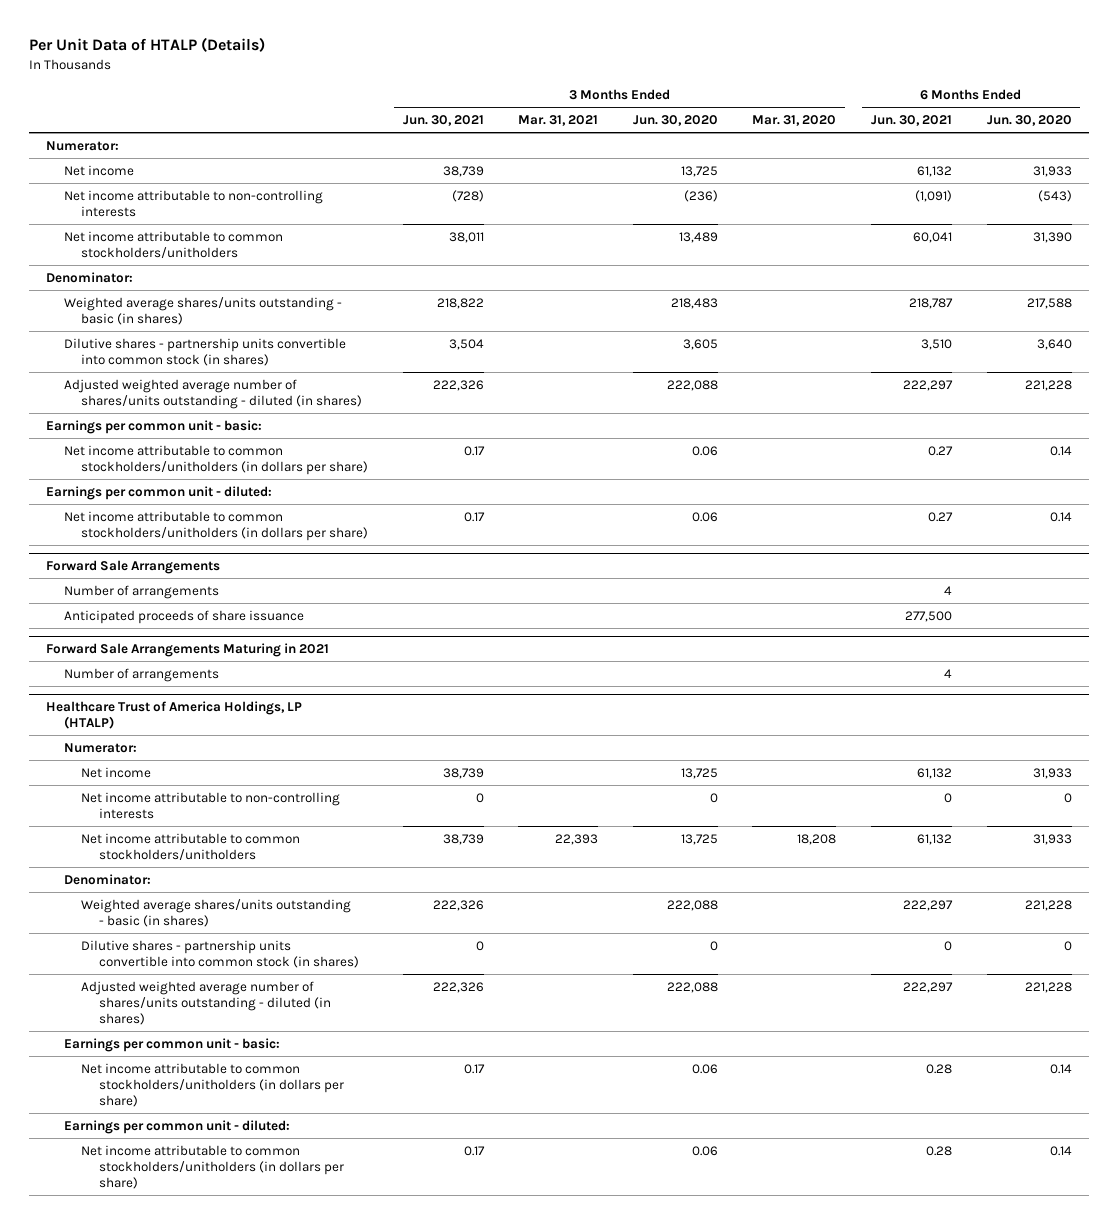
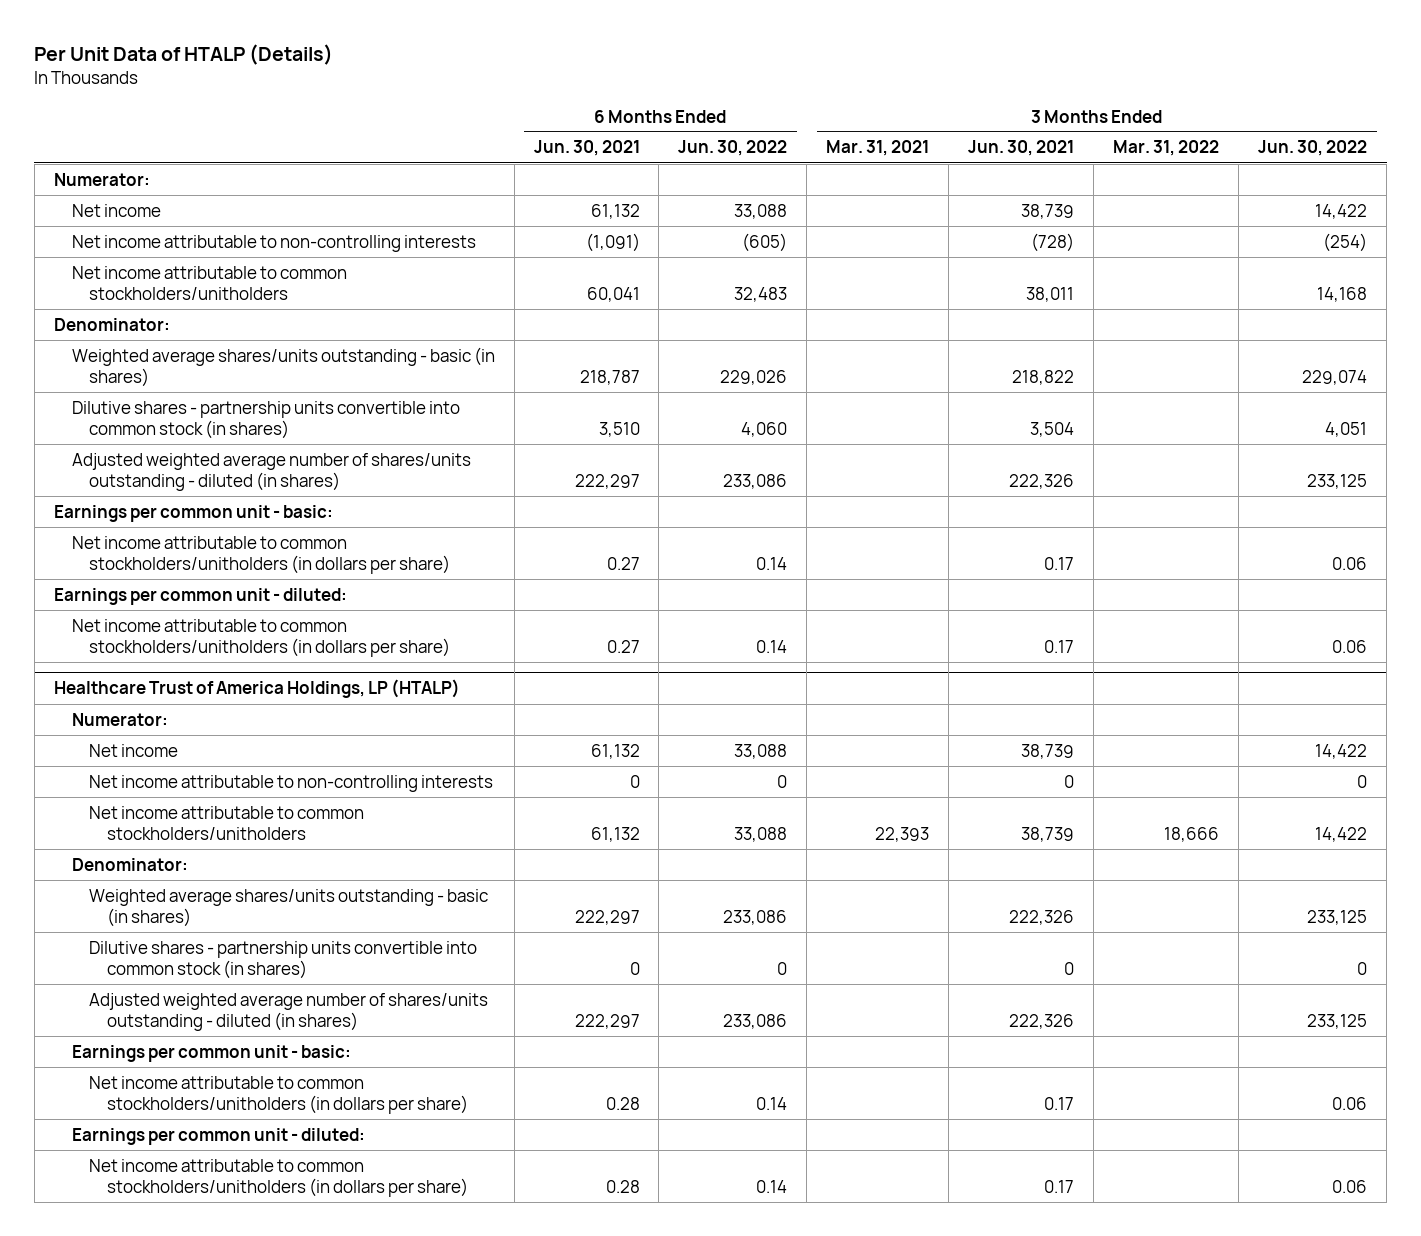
[632,115,718,127] Jun. 30, 2020 -> none
[752,115,837,127] Mar. 31, 2020 -> none
[986,115,1072,127] Jun. 30, 2020 -> none
none -> [678,140,788,157] Jun. 30, 2022
none -> [1113,140,1220,157] Mar. 31, 2022
none -> [1258,140,1368,157] Jun. 30, 2022
[45,559,220,574] Forward Sale Arrangements -> none
[63,584,219,599] Number of arrangements -> none
[63,609,304,624] Anticipated proceeds of share issuance -> none
[45,642,329,657] Forward Sale Arrangements Maturing in 2021 -> none
[63,667,219,682] Number of arrangements -> none

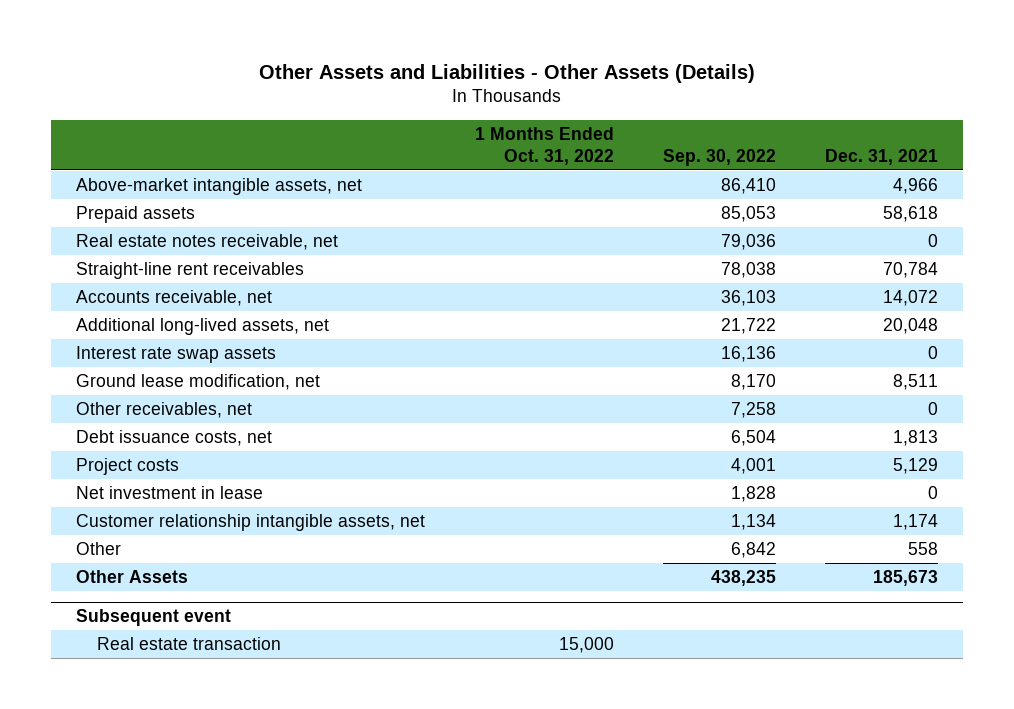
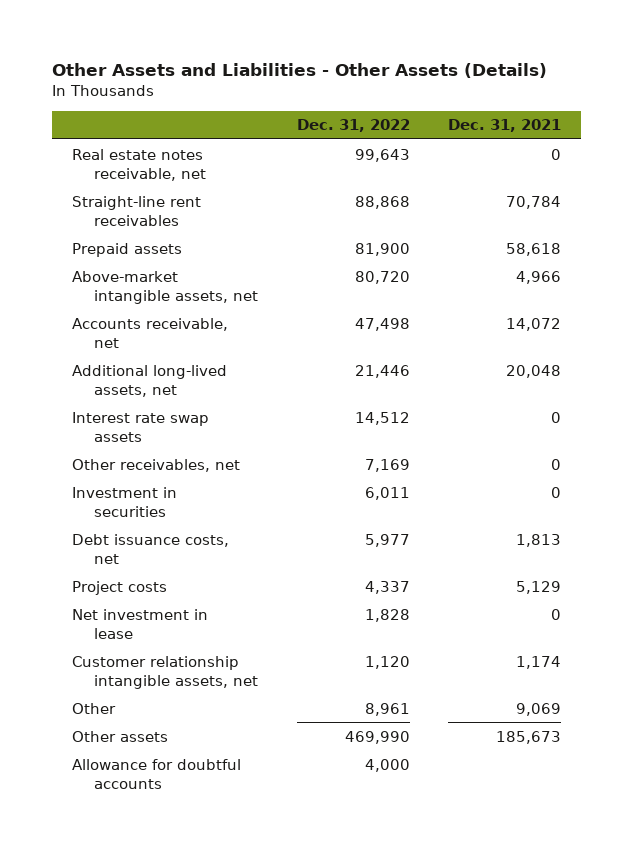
[474,126,614,166] 1 Months Ended Oct. 31, 2022 -> none
[662,149,776,167] Sep. 30, 2022 -> none
none -> [296,119,410,133] Dec. 31, 2022
[76,205,196,223] Prepaid assets -> [71,242,182,257] Prepaid assets
[76,177,363,195] Above-market intangible assets, net -> [71,270,259,304] Above-market intangible assets, net
[76,373,321,390] Ground lease modification, net -> none
none -> [71,486,177,517] Investment in securities
[76,609,232,627] Subsequent event -> none
[97,636,282,650] Real estate transaction -> none
[908,541,939,555] 558 -> [516,702,562,716] 9,069
[76,569,189,583] Other Assets -> [71,730,168,742] Other assets
none -> [71,758,241,789] Allowance for doubtful accounts

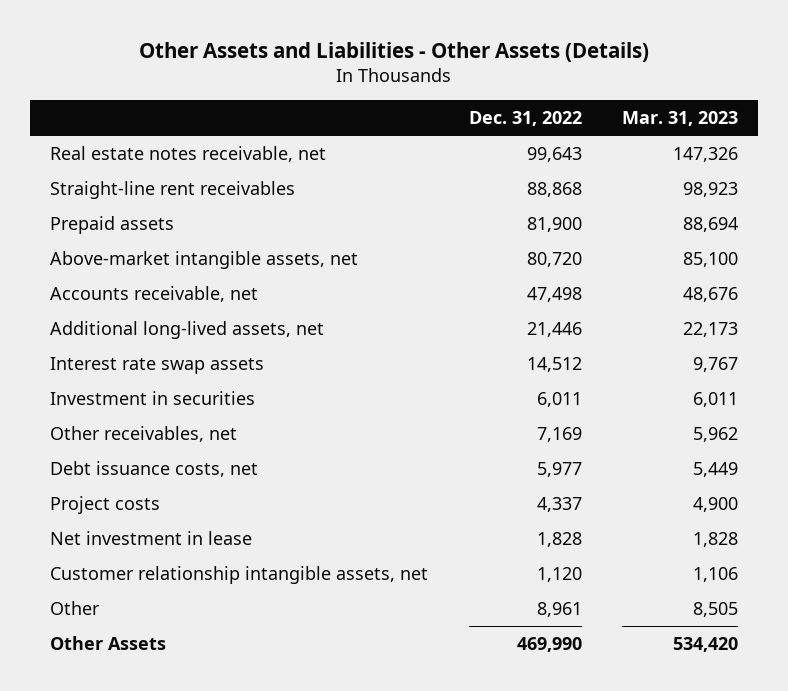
[448,119,562,133] Dec. 31, 2021 -> none
none -> [621,111,738,127] Mar. 31, 2023
[71,458,240,472] Other receivables, net -> [50,425,238,442] Other receivables, net
[71,758,241,789] Allowance for doubtful accounts -> none
[71,730,168,742] Other assets -> [50,635,167,650] Other Assets

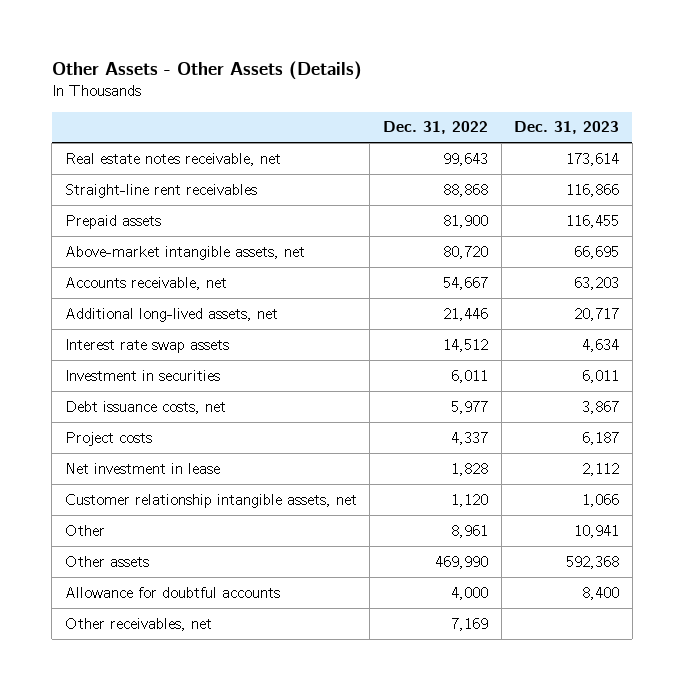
[139,42,650,63] Other Assets and Liabilities - Other Assets (Details) -> [51,61,362,81] Other Assets - Other Assets (Details)
[621,111,738,127] Mar. 31, 2023 -> none
none -> [514,121,620,135] Dec. 31, 2023
[526,286,582,302] 47,498 -> [442,276,488,290] 54,667
[50,635,167,650] Other Assets -> [64,555,149,567] Other assets
none -> [64,586,280,598] Allowance for doubtful accounts
[50,425,238,442] Other receivables, net -> [64,617,212,631] Other receivables, net

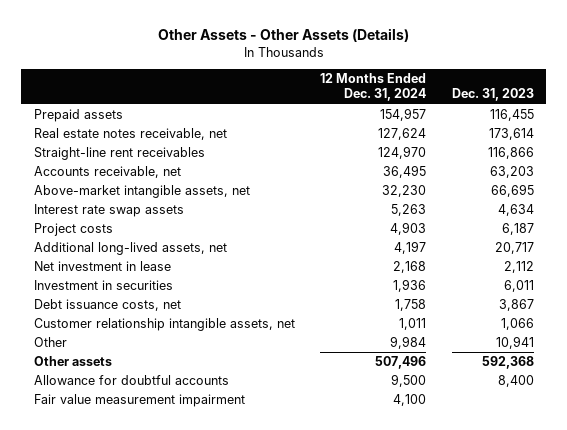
[382,121,488,135] Dec. 31, 2022 -> none
none -> [320,73,427,102] 12 Months Ended Dec. 31, 2024
[64,214,161,229] Prepaid assets -> [33,109,123,123] Prepaid assets
[64,245,305,260] Above-market intangible assets, net -> [33,185,250,199] Above-market intangible assets, net
[64,307,278,322] Additional long-lived assets, net -> [33,242,227,256] Additional long-lived assets, net
[64,369,220,381] Investment in securities -> [33,280,173,291] Investment in securities
[64,400,226,414] Debt issuance costs, net -> [33,299,181,312] Debt issuance costs, net
[64,617,212,631] Other receivables, net -> none
none -> [33,394,245,408] Fair value measurement impairment

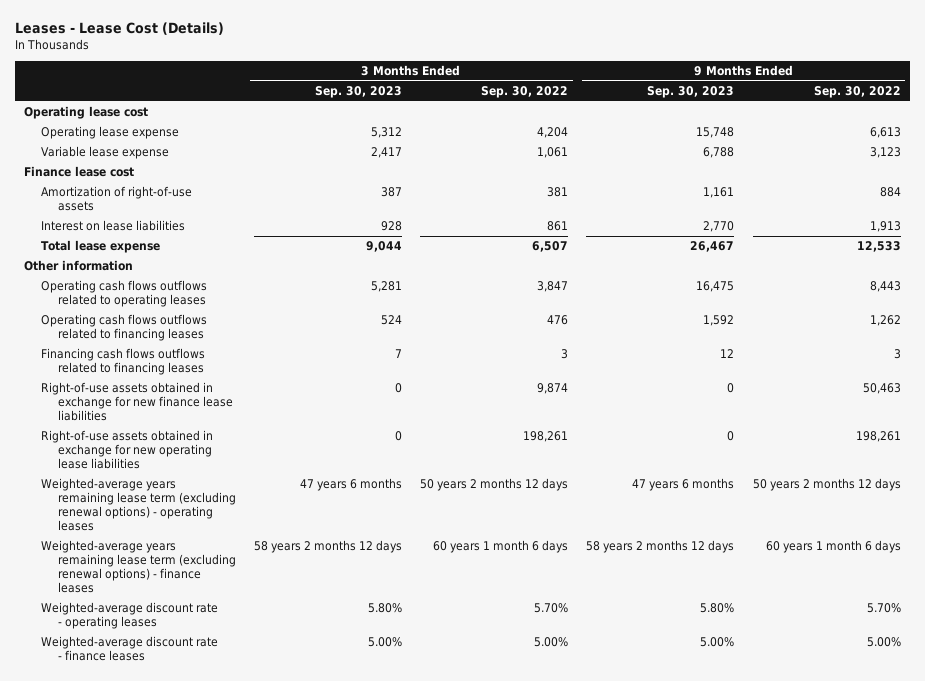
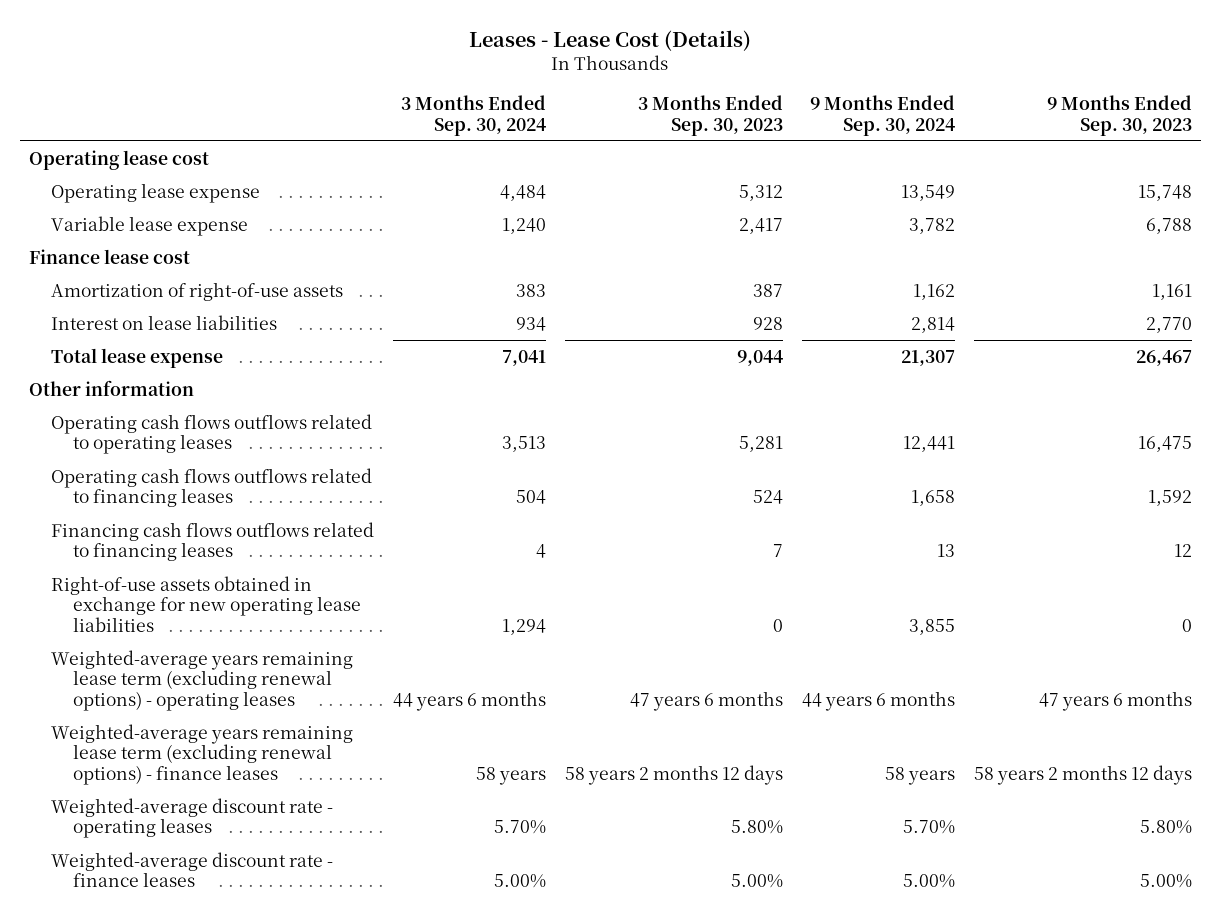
[481,85,569,98] Sep. 30, 2022 -> none
[813,85,901,98] Sep. 30, 2022 -> none
none -> [400,95,546,136] 3 Months Ended Sep. 30, 2024
none -> [809,95,955,136] 9 Months Ended Sep. 30, 2024
[41,382,234,422] Right-of-use assets obtained in exchange for new finance lease liabilities -> none

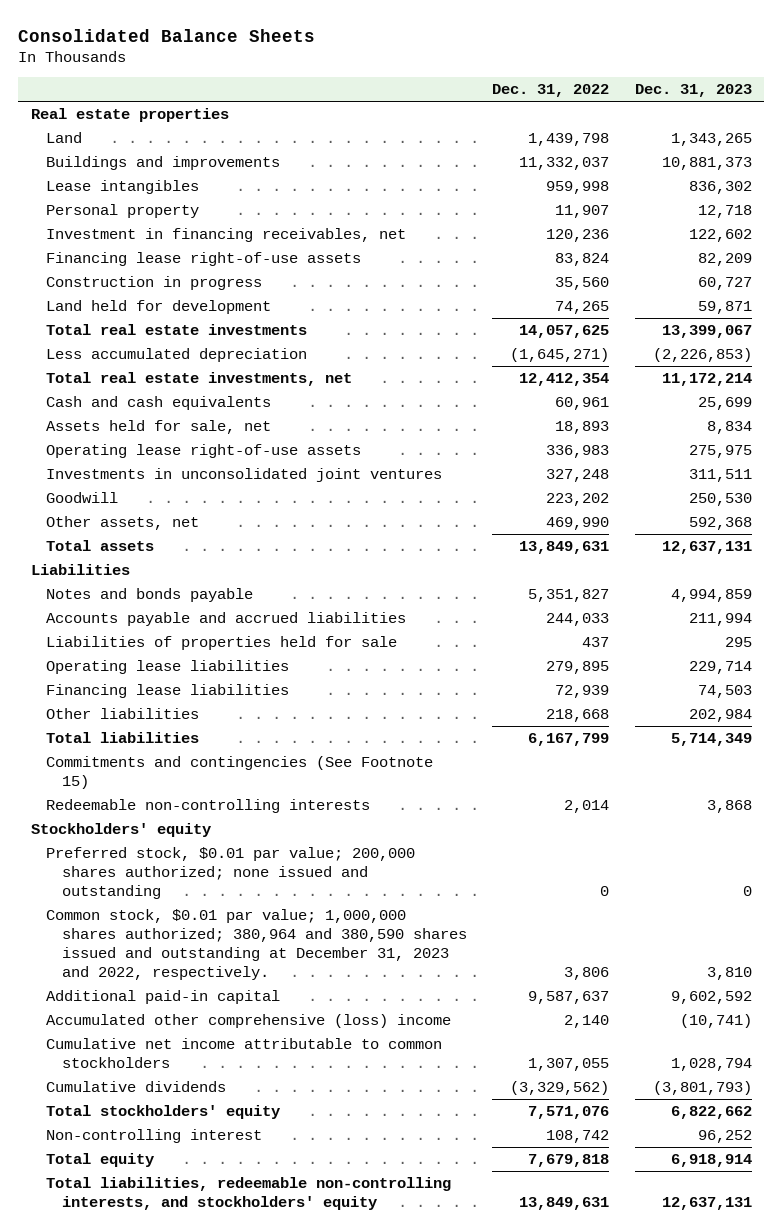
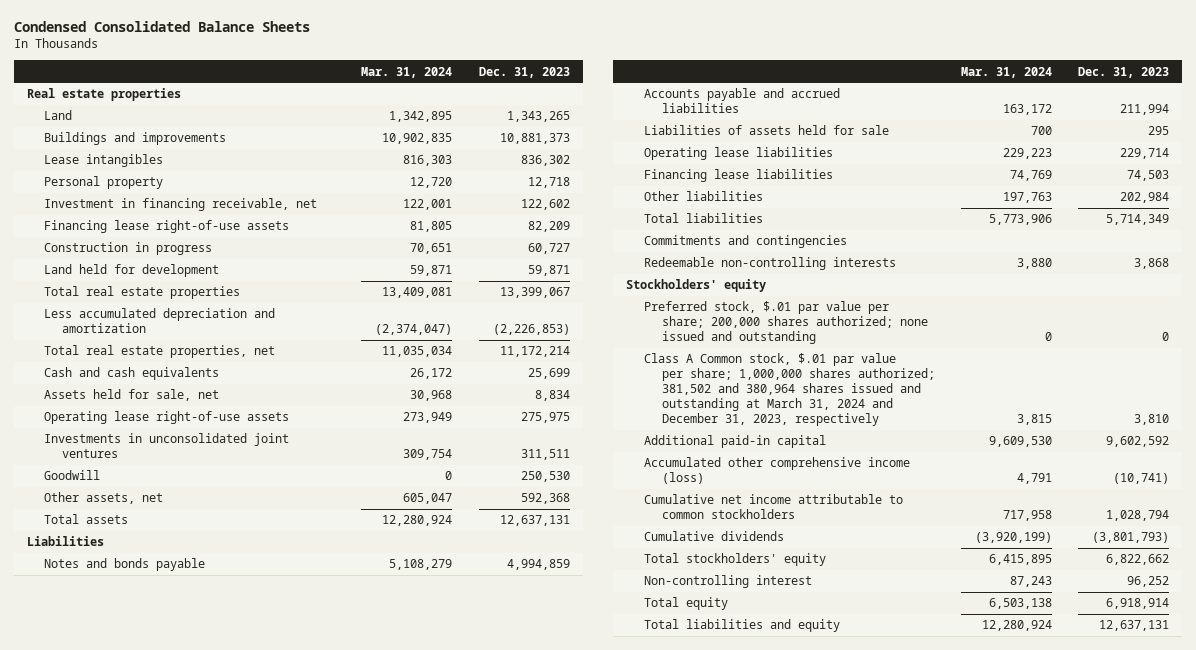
[17,28,315,42] Consolidated Balance Sheets -> [13,21,310,33] Condensed Consolidated Balance Sheets
[492,84,610,98] Dec. 31, 2022 -> none
none -> [361,66,453,78] Mar. 31, 2024
[46,227,407,242] Investment in financing receivables, net -> [44,198,318,212] Investment in financing receivable, net
[46,323,308,335] Total real estate investments -> [44,286,241,300] Total real estate properties
[46,347,308,362] Less accumulated depreciation -> [44,308,276,334] Less accumulated depreciation and amortization
[46,371,353,386] Total real estate investments, net -> [44,345,276,359] Total real estate properties, net
[46,635,398,650] Liabilities of properties held for sale -> [643,125,889,136] Liabilities of assets held for sale
[46,755,434,789] Commitments and contingencies (See Footnote 15) -> [643,235,847,249] Commitments and contingencies
[46,846,416,899] Preferred stock, $0.01 par value; 200,000 shares authorized; none issued and outstanding -> [643,301,928,345] Preferred stock, $.01 par value per share; 200,000 shares authorized; none issued and outstanding
[46,908,467,980] Common stock, $0.01 par value; 1,000,000 shares authorized; 380,964 and 380,590 shares issued and outstanding at December 31, 2023 and 2022, respectively. -> [643,353,935,427] Class A Common stock, $.01 par value per share; 1,000,000 shares authorized; 381,502 and 380,964 shares issued and outstanding at March 31, 2024 and December 31, 2023, respectively
[46,1013,452,1028] Accumulated other comprehensive (loss) income -> [643,457,910,485] Accumulated other comprehensive income (loss)
[46,1176,452,1210] Total liabilities, redeemable non-controlling interests, and stockholders' equity -> [643,619,840,633] Total liabilities and equity

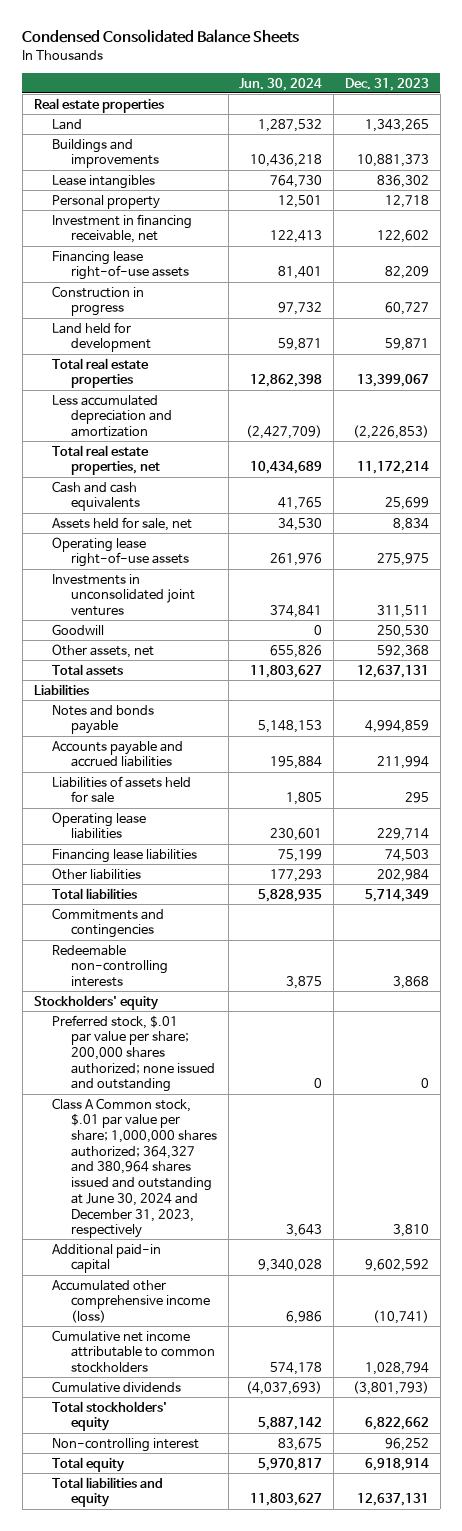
[361,66,453,78] Mar. 31, 2024 -> none
none -> [239,77,323,91] Jun. 30, 2024
[643,353,935,427] Class A Common stock, $.01 par value per share; 1,000,000 shares authorized; 381,502 and 380,964 shares issued and outstanding at March 31, 2024 and December 31, 2023, respectively -> [52,1097,217,1239] Class A Common stock, $.01 par value per share; 1,000,000 shares authorized; 364,327 and 380,964 shares issued and outstanding at June 30, 2024 and December 31, 2023, respectively

